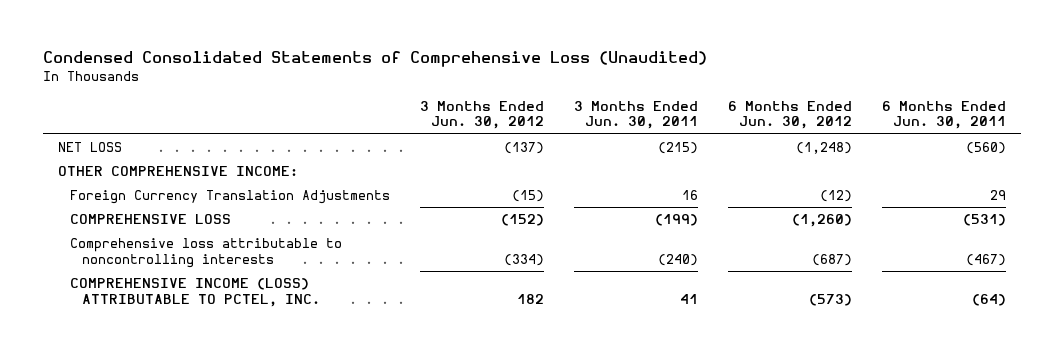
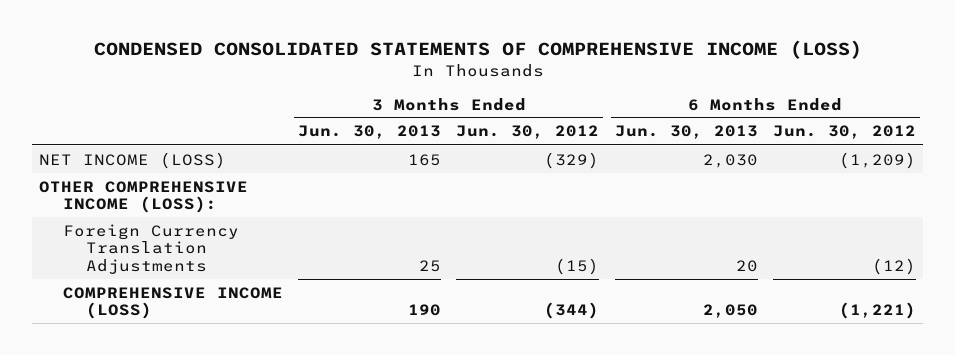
[43,51,708,68] Condensed Consolidated Statements of Comprehensive Loss (Unaudited) -> [93,40,862,60] CONDENSED CONSOLIDATED STATEMENTS OF COMPREHENSIVE INCOME (LOSS)
[574,100,699,130] 3 Months Ended Jun. 30, 2011 -> none
[881,100,1006,130] 6 Months Ended Jun. 30, 2011 -> none
none -> [298,125,442,140] Jun. 30, 2013
none -> [614,125,758,140] Jun. 30, 2013
[58,142,123,153] NET LOSS -> [39,151,227,169] NET INCOME (LOSS)
[504,142,545,155] (137) -> [544,151,600,169] (329)
[795,142,852,155] (1,248) -> [838,151,916,169] (1,209)
[58,166,299,177] OTHER COMPREHENSIVE INCOME: -> [39,180,249,214] OTHER COMPREHENSIVE INCOME (LOSS):
[70,238,343,268] Comprehensive loss attributable to noncontrolling interests -> none
[70,278,321,307] COMPREHENSIVE INCOME (LOSS) ATTRIBUTABLE TO PCTEL, INC. -> none
[70,214,232,225] COMPREHENSIVE LOSS -> [62,286,283,320] COMPREHENSIVE INCOME (LOSS)
[501,214,545,227] (152) -> [544,302,600,320] (344)
[791,214,852,228] (1,260) -> [838,302,916,320] (1,221)

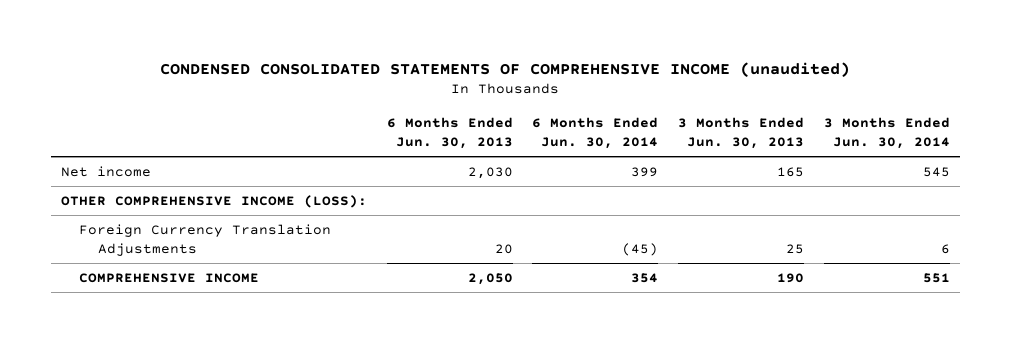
[93,40,862,60] CONDENSED CONSOLIDATED STATEMENTS OF COMPREHENSIVE INCOME (LOSS) -> [160,61,851,77] CONDENSED CONSOLIDATED STATEMENTS OF COMPREHENSIVE INCOME (unaudited)
[456,125,600,140] Jun. 30, 2012 -> none
[772,125,916,140] Jun. 30, 2012 -> none
none -> [532,117,659,150] 6 Months Ended Jun. 30, 2014
none -> [824,117,951,150] 3 Months Ended Jun. 30, 2014
[39,151,227,169] NET INCOME (LOSS) -> [60,165,151,177] Net income
[62,286,283,320] COMPREHENSIVE INCOME (LOSS) -> [79,272,260,283] COMPREHENSIVE INCOME

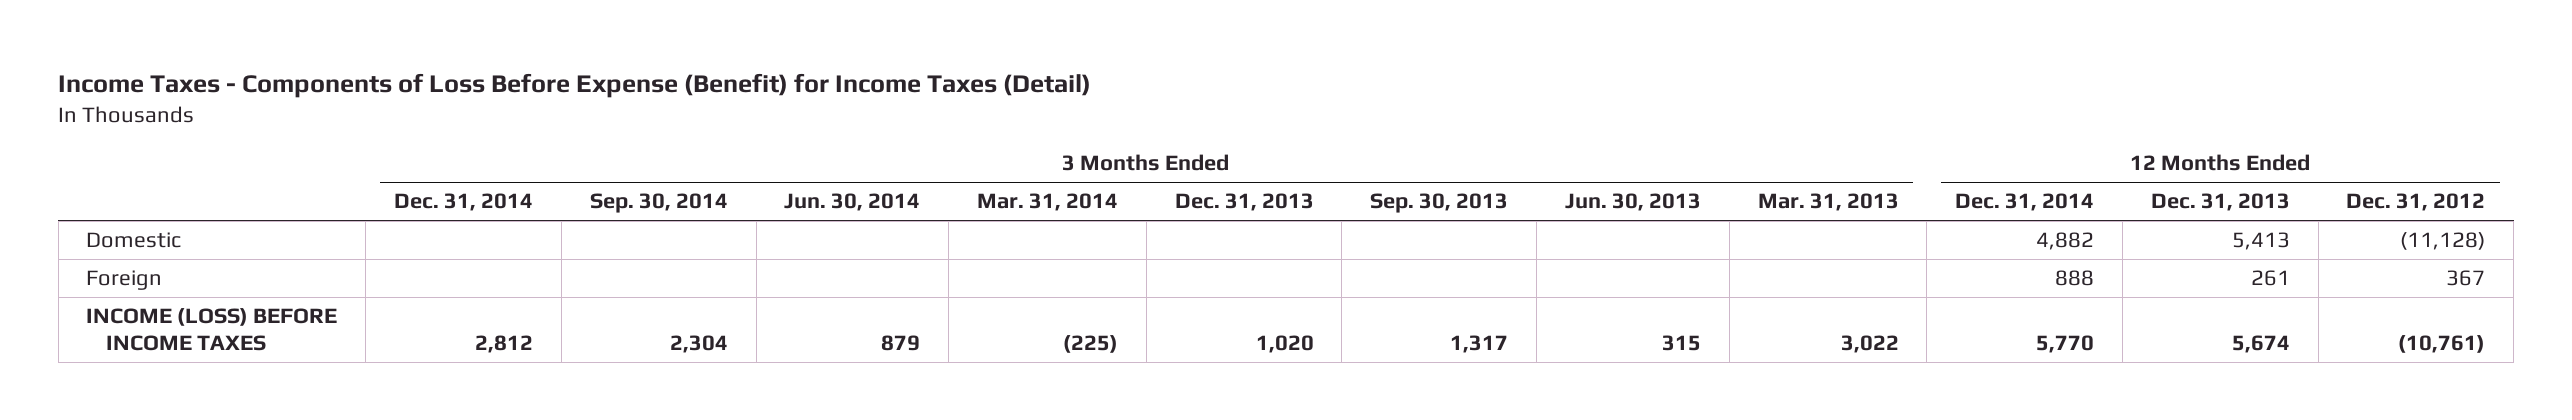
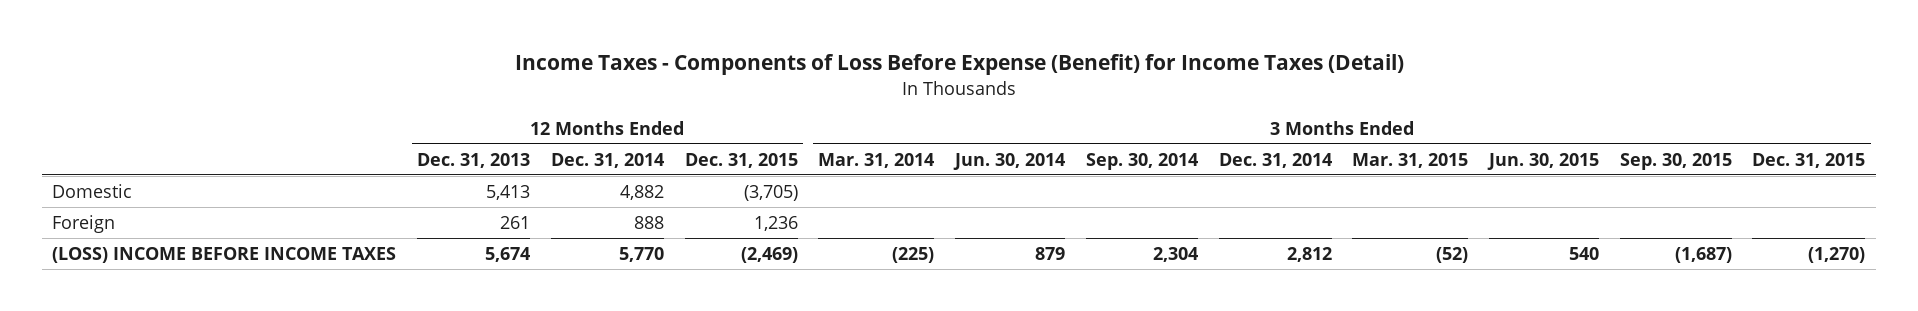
[1174,193,1314,212] Dec. 31, 2013 -> none
[1370,193,1509,214] Sep. 30, 2013 -> none
[1564,193,1701,212] Jun. 30, 2013 -> none
[1757,193,1899,212] Mar. 31, 2013 -> none
[2346,193,2486,212] Dec. 31, 2012 -> none
none -> [684,152,798,168] Dec. 31, 2015
none -> [1352,152,1469,168] Mar. 31, 2015
none -> [1487,152,1600,170] Jun. 30, 2015
none -> [1619,152,1732,170] Sep. 30, 2015
none -> [1752,152,1866,168] Dec. 31, 2015
[86,308,338,351] INCOME (LOSS) BEFORE INCOME TAXES -> [52,246,397,263] (LOSS) INCOME BEFORE INCOME TAXES

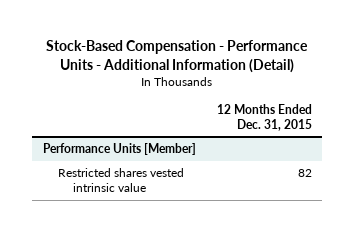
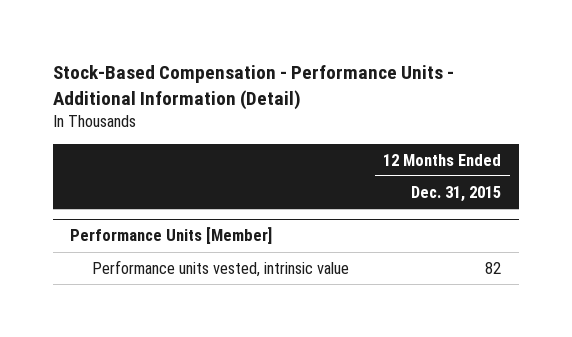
[57,168,184,193] Restricted shares vested intrinsic value -> [92,260,350,278] Performance units vested, intrinsic value

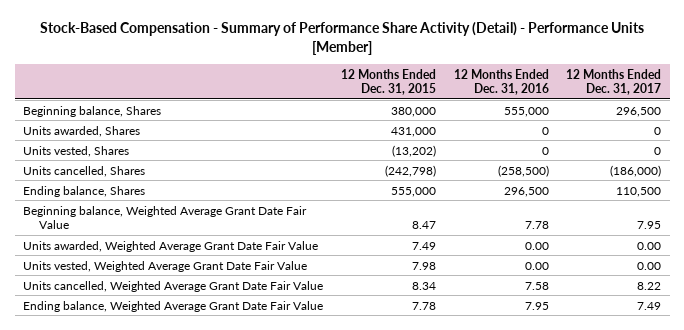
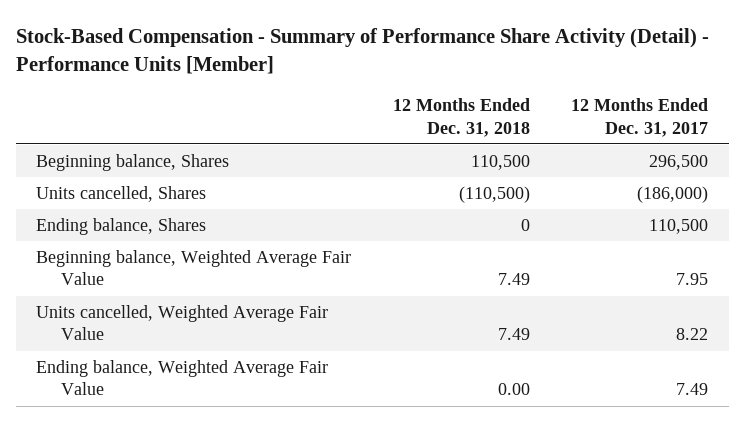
[340,68,436,95] 12 Months Ended Dec. 31, 2015 -> none
[453,68,549,95] 12 Months Ended Dec. 31, 2016 -> none
none -> [392,98,530,137] 12 Months Ended Dec. 31, 2018
[23,125,141,137] Units awarded, Shares -> none
[23,145,130,157] Units vested, Shares -> none
[23,240,319,252] Units awarded, Weighted Average Grant Date Fair Value -> none
[23,260,308,272] Units vested, Weighted Average Grant Date Fair Value -> none
[23,205,308,229] Beginning balance, Weighted Average Grant Date Fair Value -> [36,249,352,286] Beginning balance, Weighted Average Fair Value
[23,280,324,292] Units cancelled, Weighted Average Grant Date Fair Value -> [36,304,329,341] Units cancelled, Weighted Average Fair Value
[23,300,324,312] Ending balance, Weighted Average Grant Date Fair Value -> [36,359,329,396] Ending balance, Weighted Average Fair Value

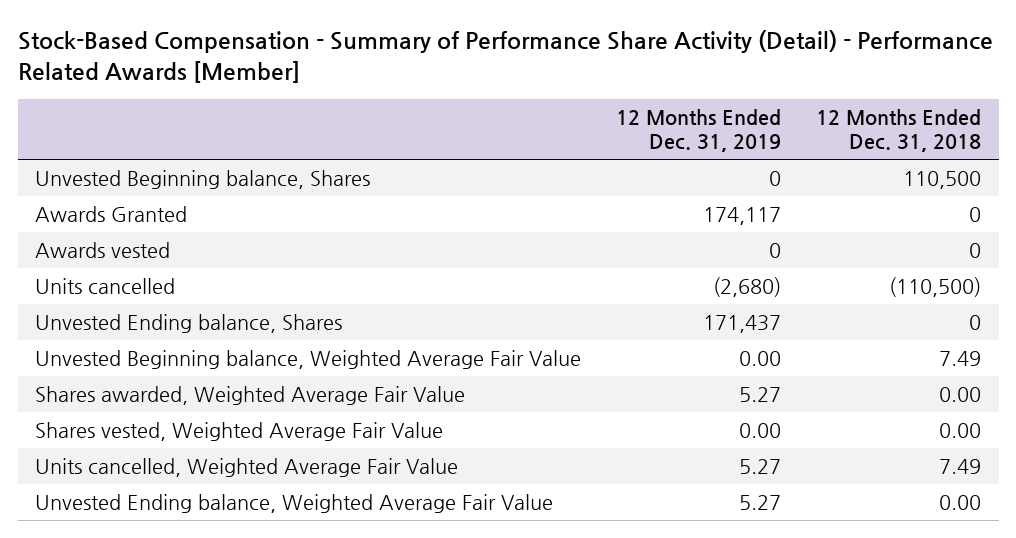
[15,28,709,75] Stock-Based Compensation - Summary of Performance Share Activity (Detail) - Performance Units [Member] -> [17,30,993,84] Stock-Based Compensation - Summary of Performance Share Activity (Detail) - Performance Related Awards [Member]
[571,98,709,137] 12 Months Ended Dec. 31, 2017 -> none
none -> [616,109,782,153] 12 Months Ended Dec. 31, 2019
[36,153,230,171] Beginning balance, Shares -> [35,170,371,190] Unvested Beginning balance, Shares
none -> [35,206,188,223] Awards Granted
none -> [35,242,171,259] Awards vested
[36,185,207,202] Units cancelled, Shares -> [35,278,176,295] Units cancelled
[36,217,207,235] Ending balance, Shares -> [35,314,343,334] Unvested Ending balance, Shares
[36,249,352,286] Beginning balance, Weighted Average Fair Value -> [35,350,582,370] Unvested Beginning balance, Weighted Average Fair Value
none -> [35,386,466,406] Shares awarded, Weighted Average Fair Value
none -> [35,422,444,442] Shares vested, Weighted Average Fair Value
[36,359,329,396] Ending balance, Weighted Average Fair Value -> [35,494,554,514] Unvested Ending balance, Weighted Average Fair Value

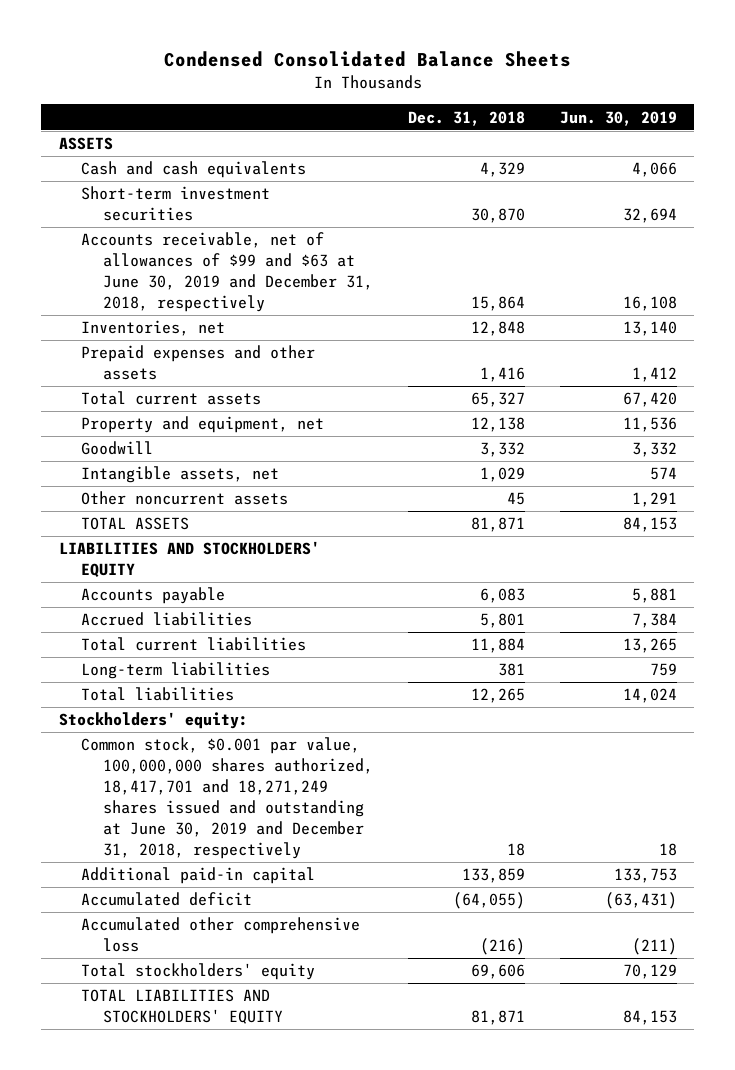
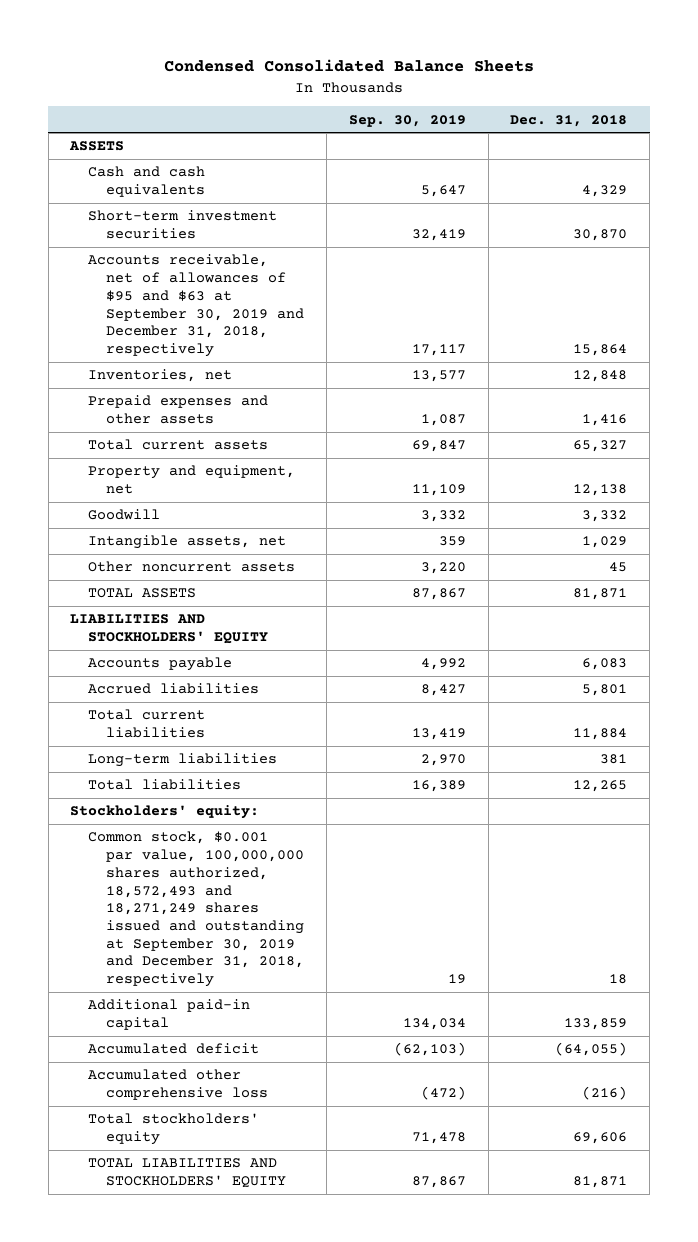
[559,110,677,126] Jun. 30, 2019 -> none
none -> [348,114,466,127] Sep. 30, 2019
[80,232,373,313] Accounts receivable, net of allowances of $99 and $63 at June 30, 2019 and December 31, 2018, respectively -> [88,254,305,357] Accounts receivable, net of allowances of $95 and $63 at September 30, 2019 and December 31, 2018, respectively
[80,737,373,860] Common stock, $0.001 par value, 100,000,000 shares authorized, 18,417,701 and 18,271,249 shares issued and outstanding at June 30, 2019 and December 31, 2018, respectively -> [88,831,305,988] Common stock, $0.001 par value, 100,000,000 shares authorized, 18,572,493 and 18,271,249 shares issued and outstanding at September 30, 2019 and December 31, 2018, respectively

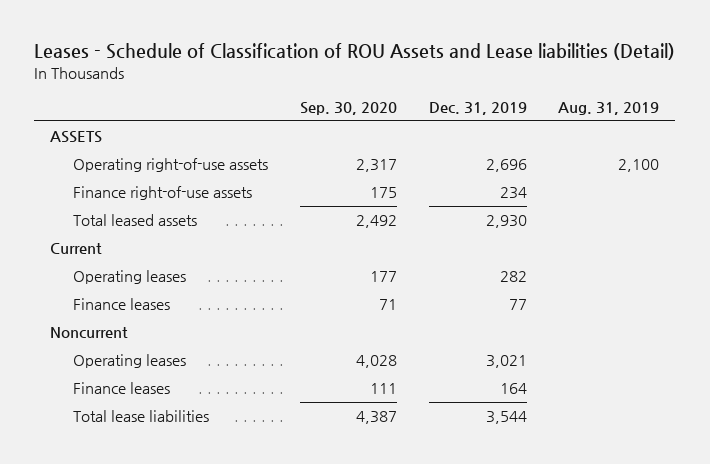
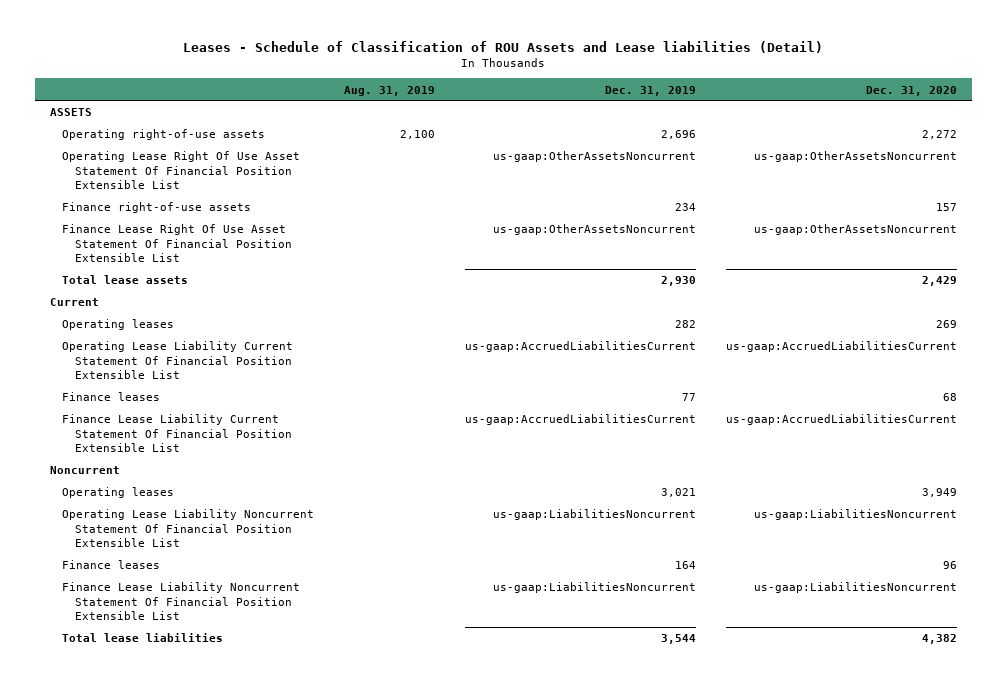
[299,101,397,115] Sep. 30, 2020 -> none
none -> [866,85,958,96] Dec. 31, 2020
none -> [62,151,301,189] Operating Lease Right Of Use Asset Statement Of Financial Position Extensible List
none -> [62,224,293,262] Finance Lease Right Of Use Asset Statement Of Financial Position Extensible List
[72,214,197,227] Total leased assets -> [62,275,189,285] Total lease assets
none -> [62,341,294,379] Operating Lease Liability Current Statement Of Financial Position Extensible List
none -> [62,414,293,452] Finance Lease Liability Current Statement Of Financial Position Extensible List
none -> [62,509,315,547] Operating Lease Liability Noncurrent Statement Of Financial Position Extensible List
none -> [62,582,301,620] Finance Lease Liability Noncurrent Statement Of Financial Position Extensible List

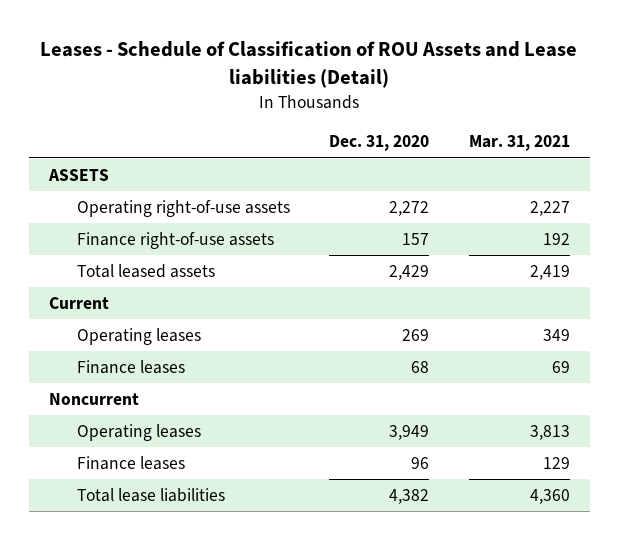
[344,85,436,96] Aug. 31, 2019 -> none
[605,85,697,96] Dec. 31, 2019 -> none
none -> [469,135,571,152] Mar. 31, 2021
[62,151,301,189] Operating Lease Right Of Use Asset Statement Of Financial Position Extensible List -> none
[62,224,293,262] Finance Lease Right Of Use Asset Statement Of Financial Position Extensible List -> none
[62,275,189,285] Total lease assets -> [76,263,215,278] Total leased assets
[62,341,294,379] Operating Lease Liability Current Statement Of Financial Position Extensible List -> none
[62,414,293,452] Finance Lease Liability Current Statement Of Financial Position Extensible List -> none
[62,509,315,547] Operating Lease Liability Noncurrent Statement Of Financial Position Extensible List -> none
[62,582,301,620] Finance Lease Liability Noncurrent Statement Of Financial Position Extensible List -> none

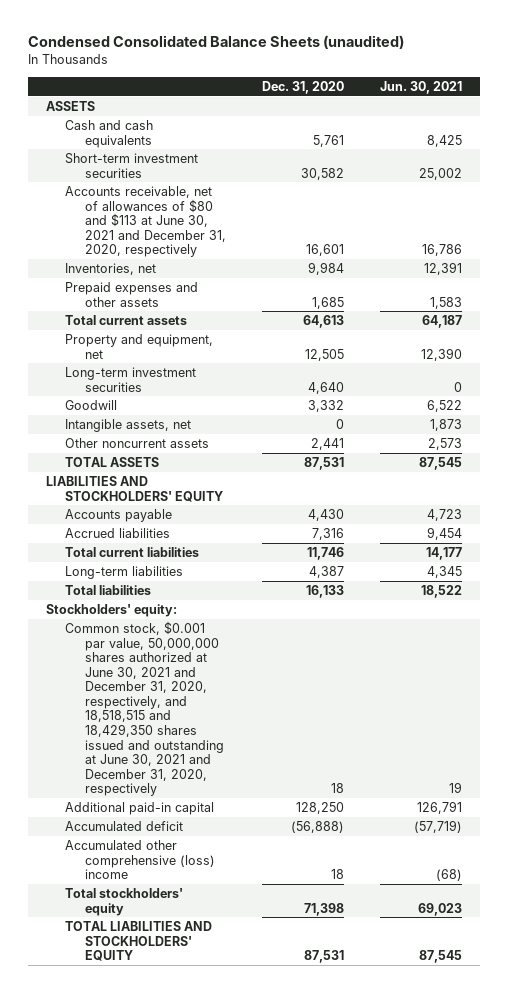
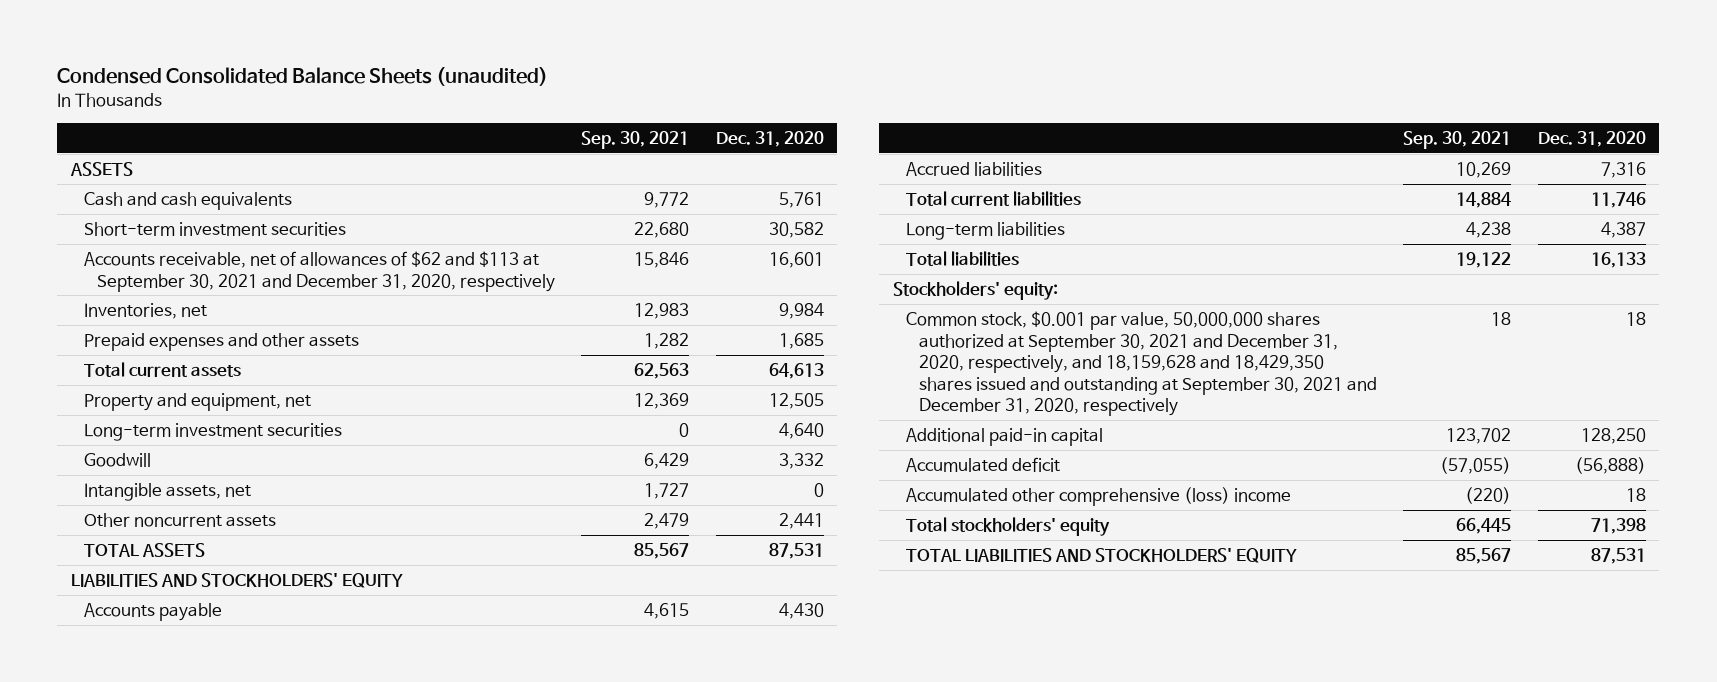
[380,80,463,94] Jun. 30, 2021 -> none
none -> [581,130,690,149] Sep. 30, 2021
[65,185,226,258] Accounts receivable, net of allowances of $80 and $113 at June 30, 2021 and December 31, 2020, respectively -> [83,250,555,292] Accounts receivable, net of allowances of $62 and $113 at September 30, 2021 and December 31, 2020, respectively
[65,620,224,797] Common stock, $0.001 par value, 50,000,000 shares authorized at June 30, 2021 and December 31, 2020, respectively, and 18,518,515 and 18,429,350 shares issued and outstanding at June 30, 2021 and December 31, 2020, respectively -> [905,310,1377,417] Common stock, $0.001 par value, 50,000,000 shares authorized at September 30, 2021 and December 31, 2020, respectively, and 18,159,628 and 18,429,350 shares issued and outstanding at September 30, 2021 and December 31, 2020, respectively

